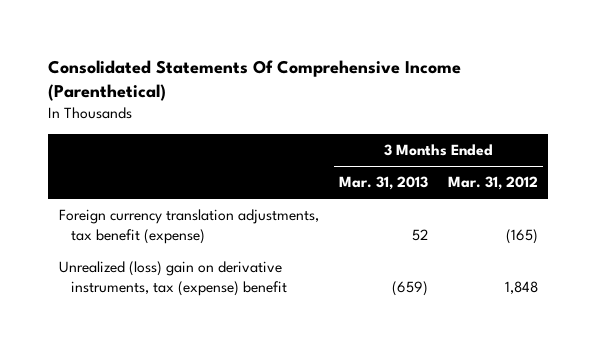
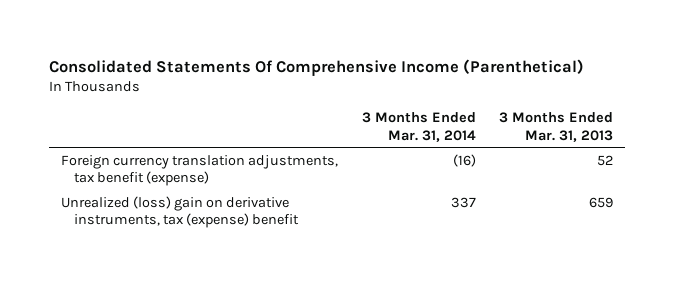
[448,176,539,191] Mar. 31, 2012 -> none
none -> [361,112,476,142] 3 Months Ended Mar. 31, 2014
[391,281,428,297] (659) -> [589,196,614,208] 659

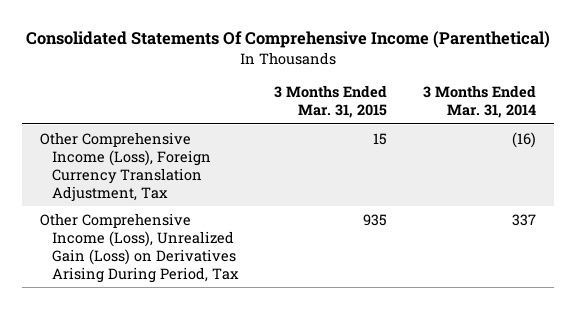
[499,112,614,142] 3 Months Ended Mar. 31, 2013 -> none
none -> [274,84,388,118] 3 Months Ended Mar. 31, 2015
[61,154,339,187] Foreign currency translation adjustments, tax benefit (expense) -> [39,131,211,202] Other Comprehensive Income (Loss), Foreign Currency Translation Adjustment, Tax
[61,195,300,229] Unrealized (loss) gain on derivative instruments, tax (expense) benefit -> [39,212,239,283] Other Comprehensive Income (Loss), Unrealized Gain (Loss) on Derivatives Arising During Period, Tax

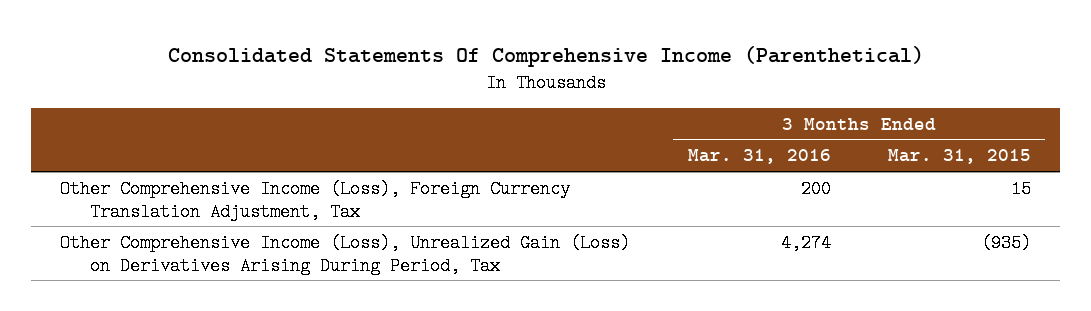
[423,84,537,118] 3 Months Ended Mar. 31, 2014 -> none
none -> [687,149,831,165] Mar. 31, 2016
[363,213,388,226] 935 -> [981,233,1032,252] (935)

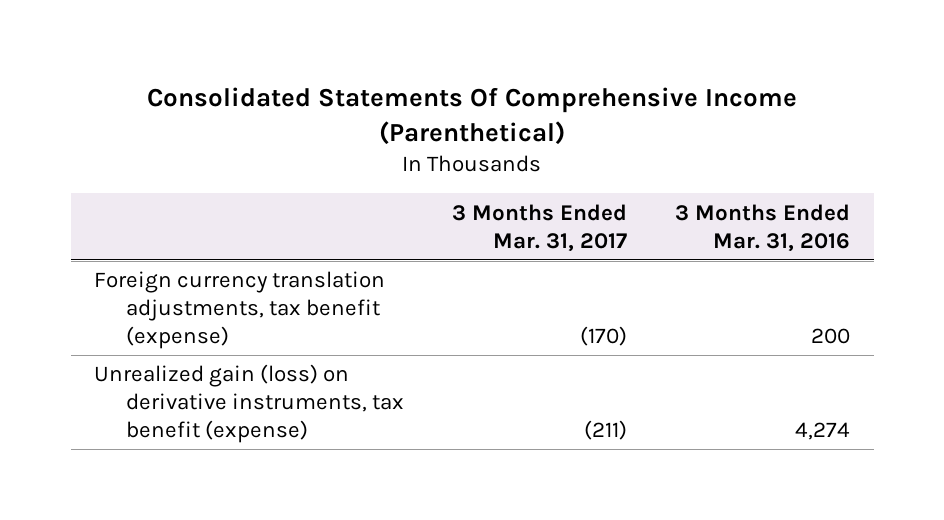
[888,149,1032,165] Mar. 31, 2015 -> none
none -> [452,203,628,252] 3 Months Ended Mar. 31, 2017
[60,179,571,221] Other Comprehensive Income (Loss), Foreign Currency Translation Adjustment, Tax -> [94,271,386,349] Foreign currency translation adjustments, tax benefit (expense)
[60,233,631,275] Other Comprehensive Income (Loss), Unrealized Gain (Loss) on Derivatives Arising During Period, Tax -> [94,364,405,443] Unrealized gain (loss) on derivative instruments, tax benefit (expense)

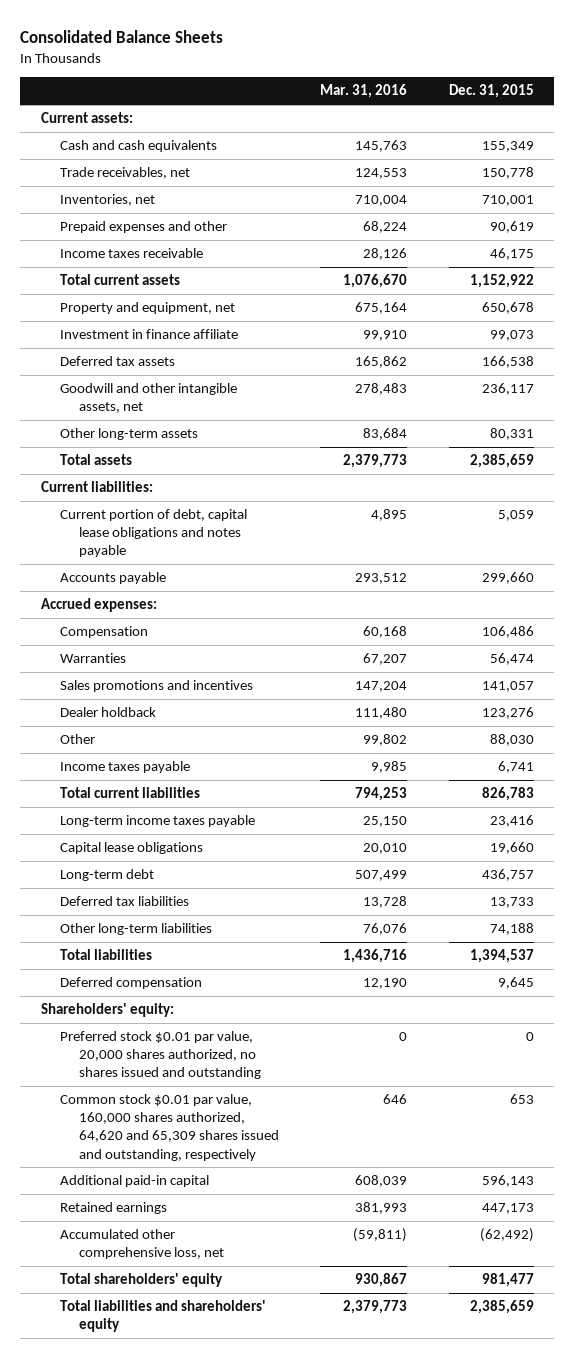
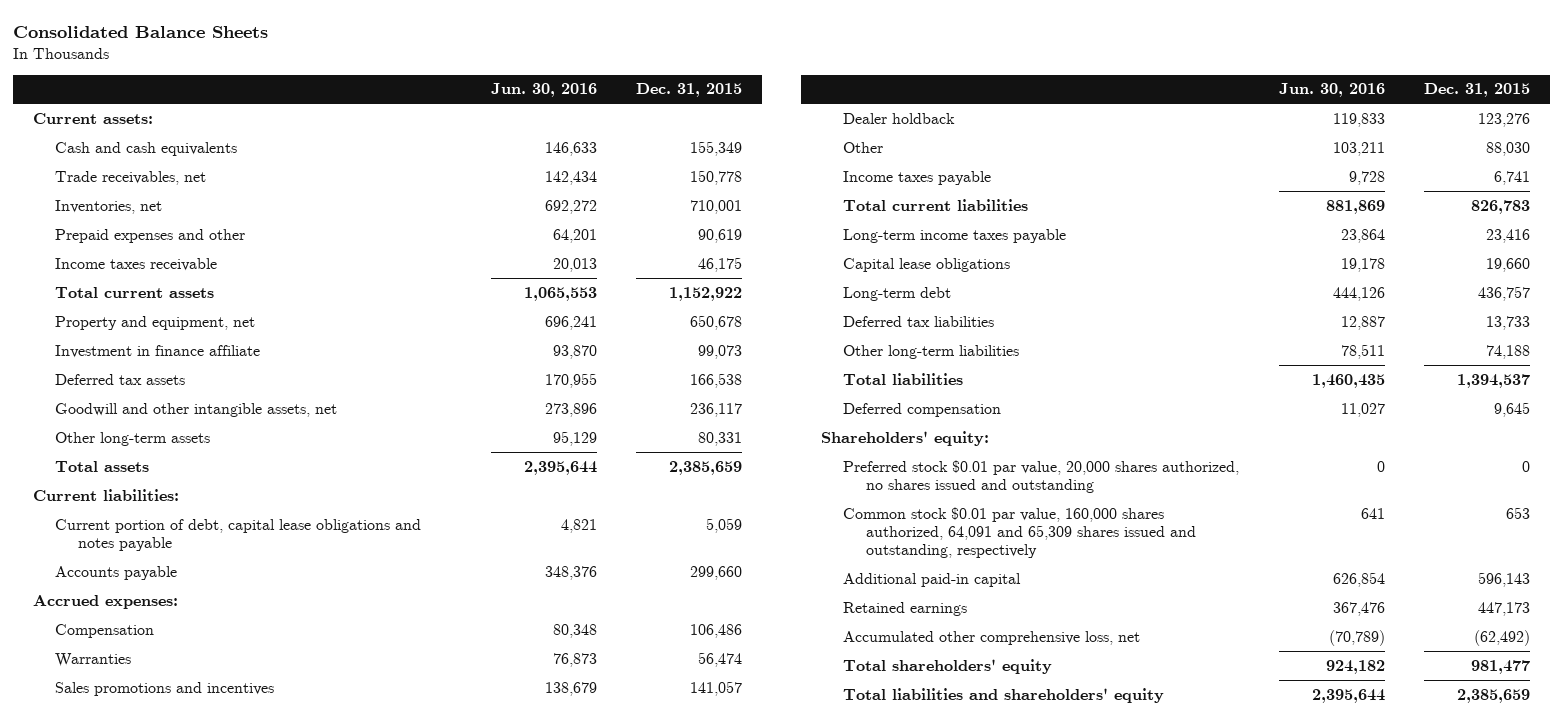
[320,84,408,99] Mar. 31, 2016 -> none
none -> [490,83,597,98] Jun. 30, 2016
[60,1094,280,1161] Common stock $0.01 par value, 160,000 shares authorized, 64,620 and 65,309 shares issued and outstanding, respectively -> [843,506,1196,558] Common stock $0.01 par value, 160,000 shares authorized, 64,091 and 65,309 shares issued and outstanding, respectively

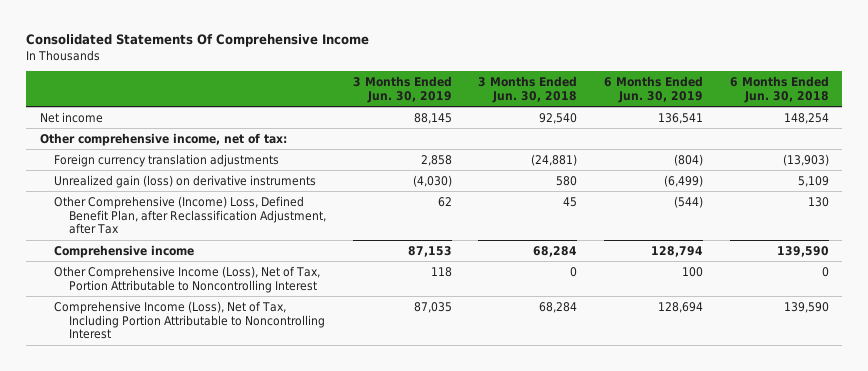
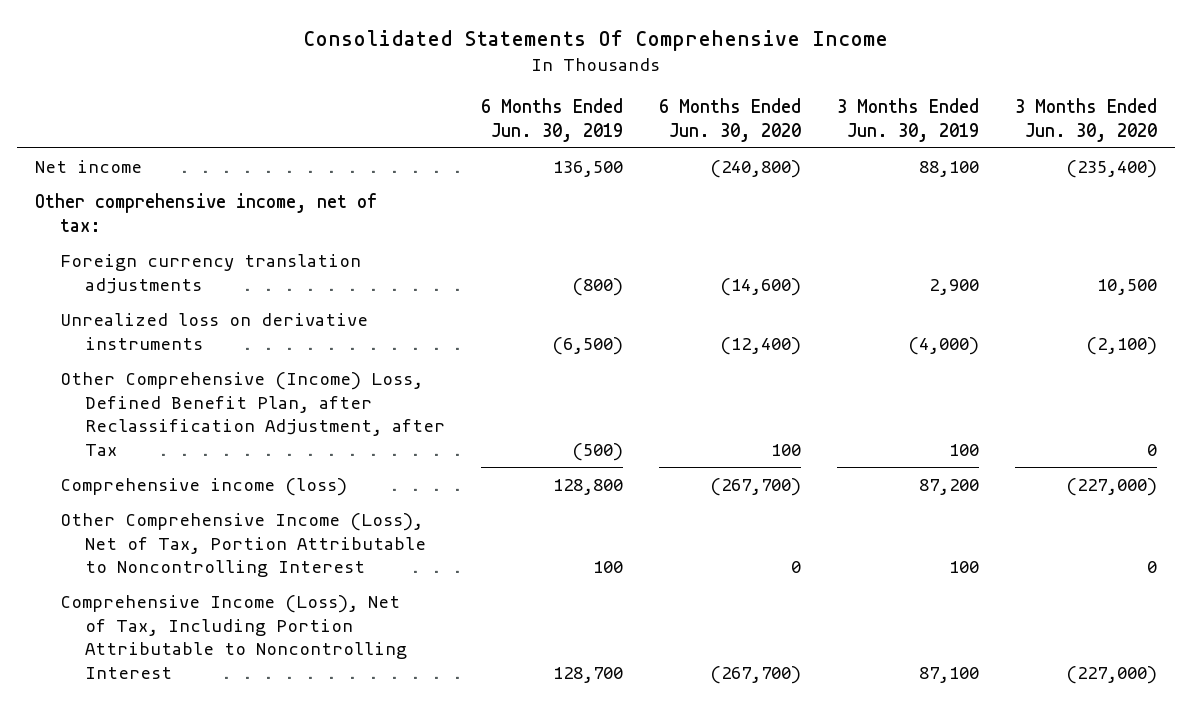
[478,76,578,103] 3 Months Ended Jun. 30, 2018 -> none
[729,76,829,103] 6 Months Ended Jun. 30, 2018 -> none
none -> [659,97,802,142] 6 Months Ended Jun. 30, 2020
none -> [1015,97,1158,142] 3 Months Ended Jun. 30, 2020
[413,112,452,124] 88,145 -> [919,160,980,177] 88,100
[657,112,703,124] 136,541 -> [553,160,624,177] 136,500
[420,154,452,166] 2,858 -> [929,278,980,295] 2,900
[673,153,703,166] (804) -> [572,277,624,296] (800)
[54,174,317,188] Unrealized gain (loss) on derivative instruments -> [60,312,369,350] Unrealized loss on derivative instruments
[412,174,452,187] (4,030) -> [908,336,980,355] (4,000)
[663,174,703,187] (6,499) -> [552,336,624,355] (6,500)
[437,196,452,207] 62 -> [949,443,980,456] 100
[673,195,703,208] (544) -> [572,442,624,461] (500)
[54,244,195,258] Comprehensive income -> [60,477,348,496] Comprehensive income (loss)
[407,245,452,257] 87,153 -> [919,478,980,495] 87,200
[650,245,703,257] 128,794 -> [553,478,624,495] 128,800
[430,266,452,277] 118 -> [949,561,980,574] 100
[413,301,452,313] 87,035 -> [919,666,980,683] 87,100
[657,301,703,313] 128,694 -> [553,666,624,683] 128,700

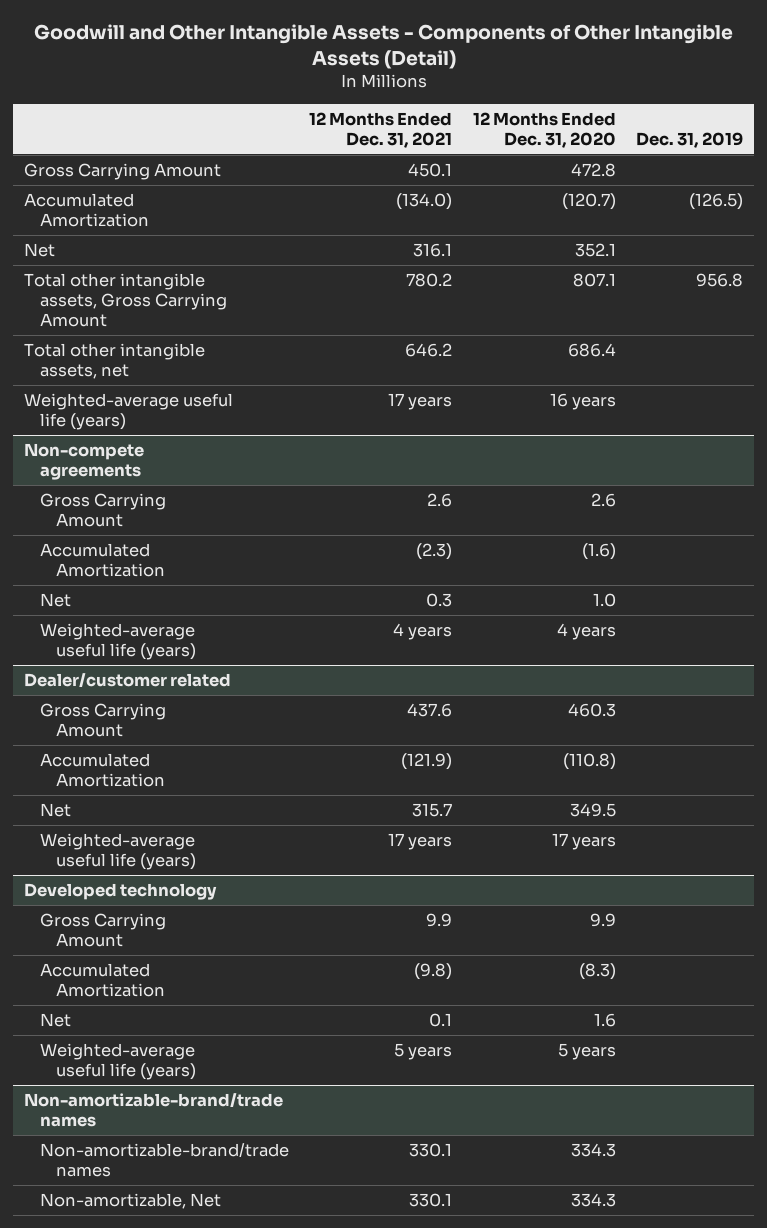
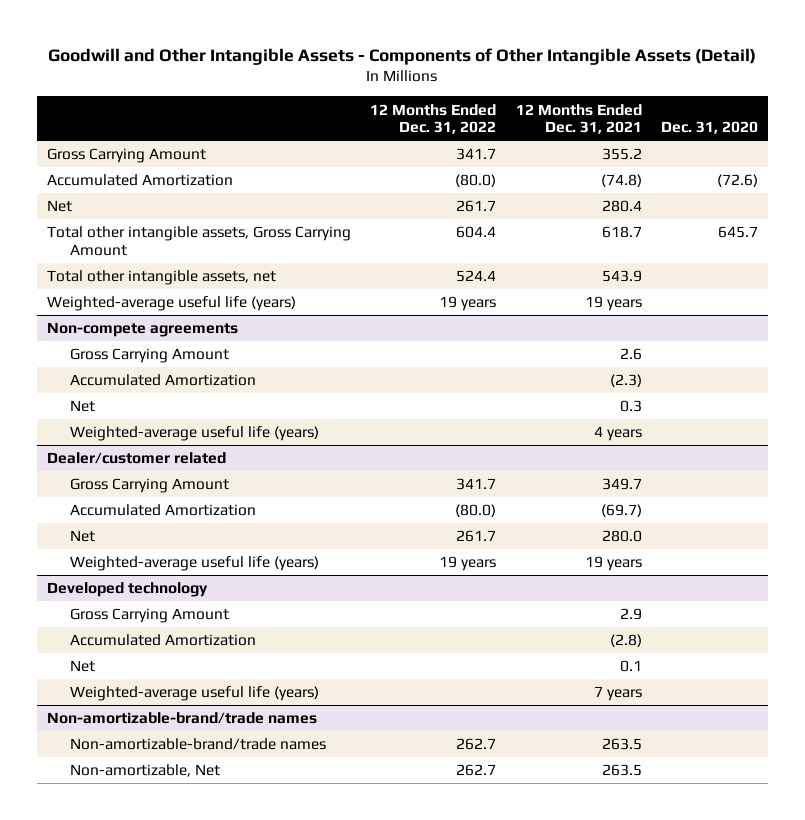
[472,111,616,148] 12 Months Ended Dec. 31, 2020 -> none
[636,131,744,148] Dec. 31, 2019 -> none
none -> [370,103,497,135] 12 Months Ended Dec. 31, 2022
none -> [661,121,759,135] Dec. 31, 2020
[408,163,453,178] 450.1 -> [601,148,642,161] 355.2
[396,193,453,211] (134.0) -> [600,174,642,188] (74.8)
[413,243,453,258] 316.1 -> [601,200,642,213] 280.4
[406,273,453,288] 780.2 -> [601,226,642,239] 618.7
[405,343,453,358] 646.2 -> [601,270,642,283] 543.9
[388,393,453,411] 17 years -> [584,296,642,312] 19 years
[407,703,453,718] 437.6 -> [601,478,642,491] 349.7
[401,753,453,771] (121.9) -> [600,504,642,518] (69.7)
[412,803,453,818] 315.7 -> [601,530,642,543] 280.0
[388,833,453,851] 17 years -> [584,556,642,572] 19 years
[426,913,453,928] 9.9 -> [619,608,642,621] 2.9
[414,963,453,981] (9.8) -> [609,634,642,648] (2.8)
[394,1043,453,1061] 5 years -> [593,686,642,702] 7 years
[409,1143,453,1158] 330.1 -> [601,738,642,751] 263.5
[409,1193,453,1208] 330.1 -> [601,764,642,777] 263.5

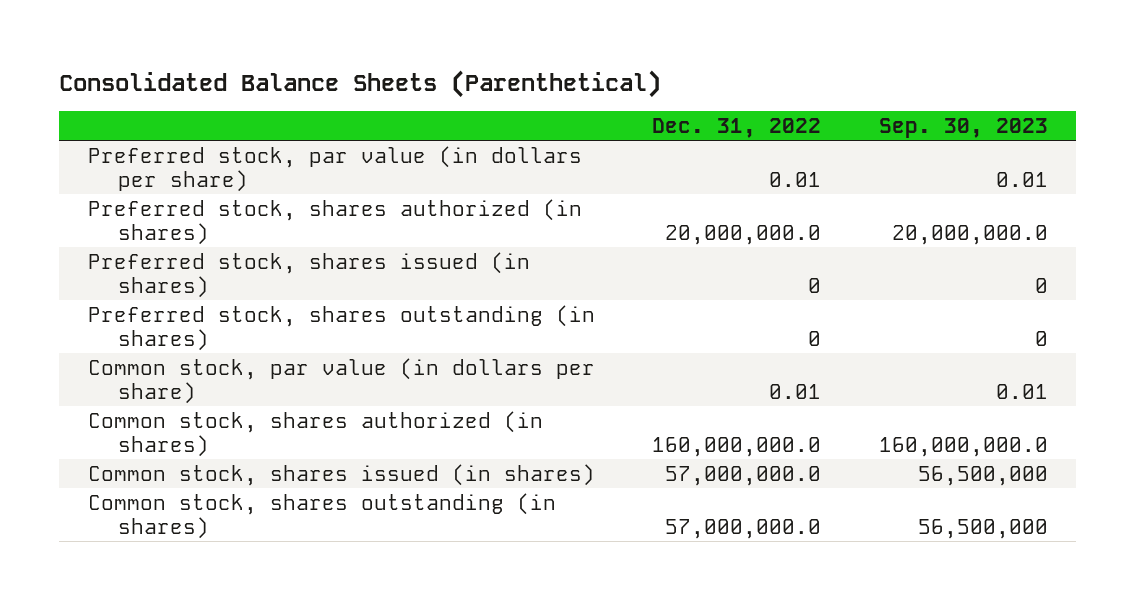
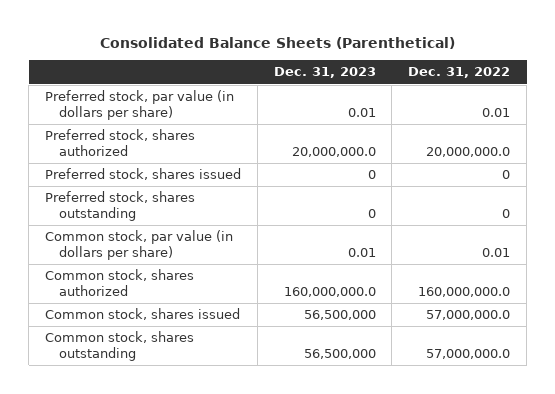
[878,117,1048,138] Sep. 30, 2023 -> none
none -> [273,67,376,79] Dec. 31, 2023
[87,198,582,245] Preferred stock, shares authorized (in shares) -> [44,129,195,156] Preferred stock, shares authorized
[87,251,530,298] Preferred stock, shares issued (in shares) -> [44,168,241,181] Preferred stock, shares issued
[87,304,595,351] Preferred stock, shares outstanding (in shares) -> [44,191,195,221] Preferred stock, shares outstanding
[87,410,543,457] Common stock, shares authorized (in shares) -> [44,269,194,296] Common stock, shares authorized
[87,463,595,486] Common stock, shares issued (in shares) -> [44,308,240,321] Common stock, shares issued
[87,492,556,539] Common stock, shares outstanding (in shares) -> [44,331,194,361] Common stock, shares outstanding

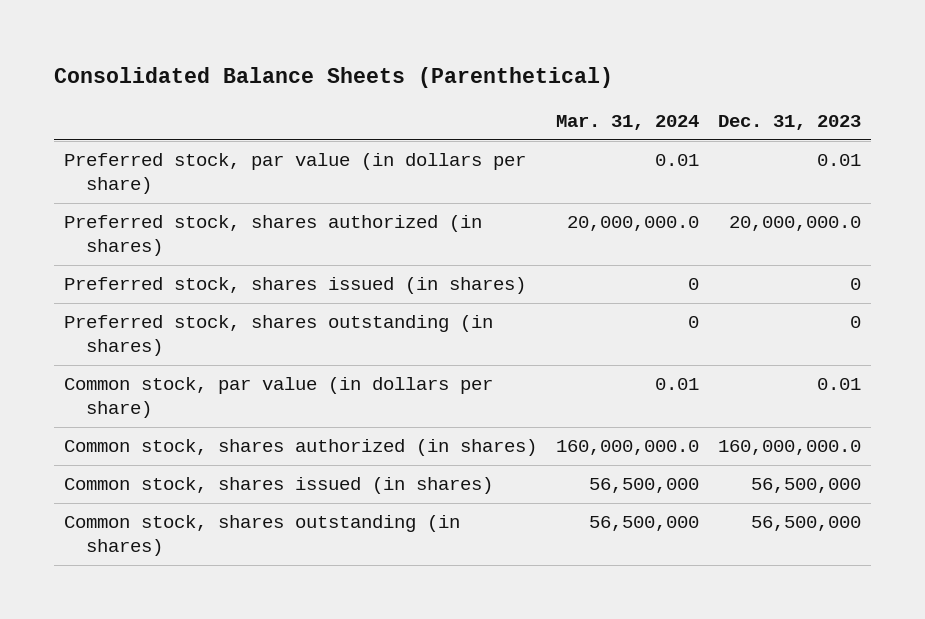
[408,67,511,79] Dec. 31, 2022 -> none
none -> [555,115,699,131] Mar. 31, 2024
[44,129,195,156] Preferred stock, shares authorized -> [63,215,482,256] Preferred stock, shares authorized (in shares)
[44,168,241,181] Preferred stock, shares issued -> [63,277,526,295] Preferred stock, shares issued (in shares)
[44,191,195,221] Preferred stock, shares outstanding -> [63,315,493,356] Preferred stock, shares outstanding (in shares)
[44,269,194,296] Common stock, shares authorized -> [63,439,537,457] Common stock, shares authorized (in shares)
[44,308,240,321] Common stock, shares issued -> [63,477,493,495] Common stock, shares issued (in shares)
[44,331,194,361] Common stock, shares outstanding -> [63,515,460,556] Common stock, shares outstanding (in shares)

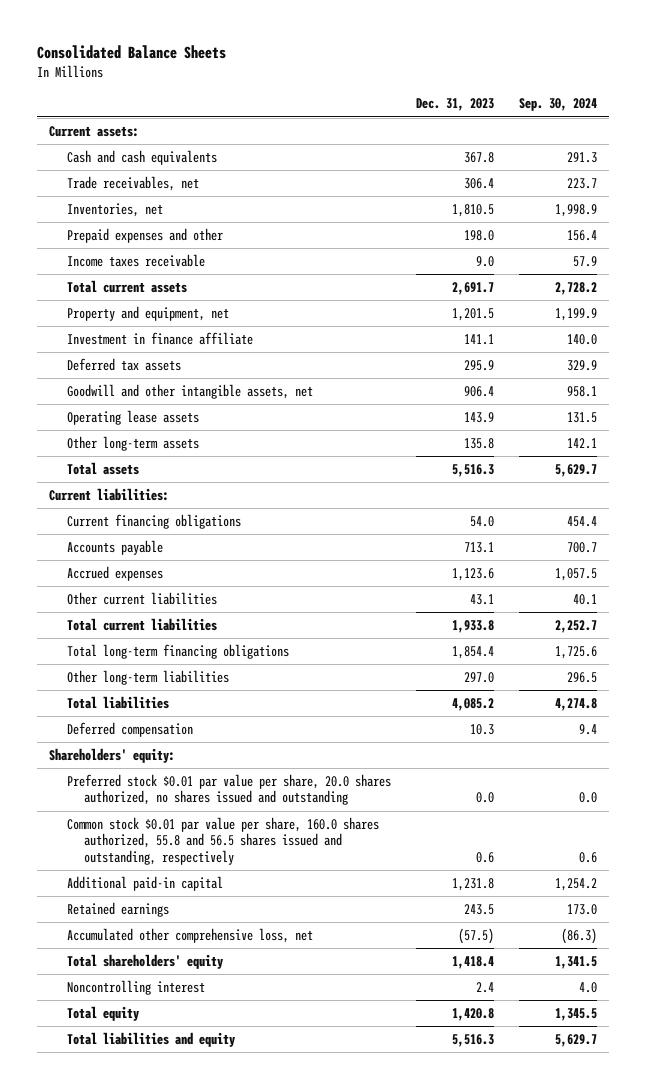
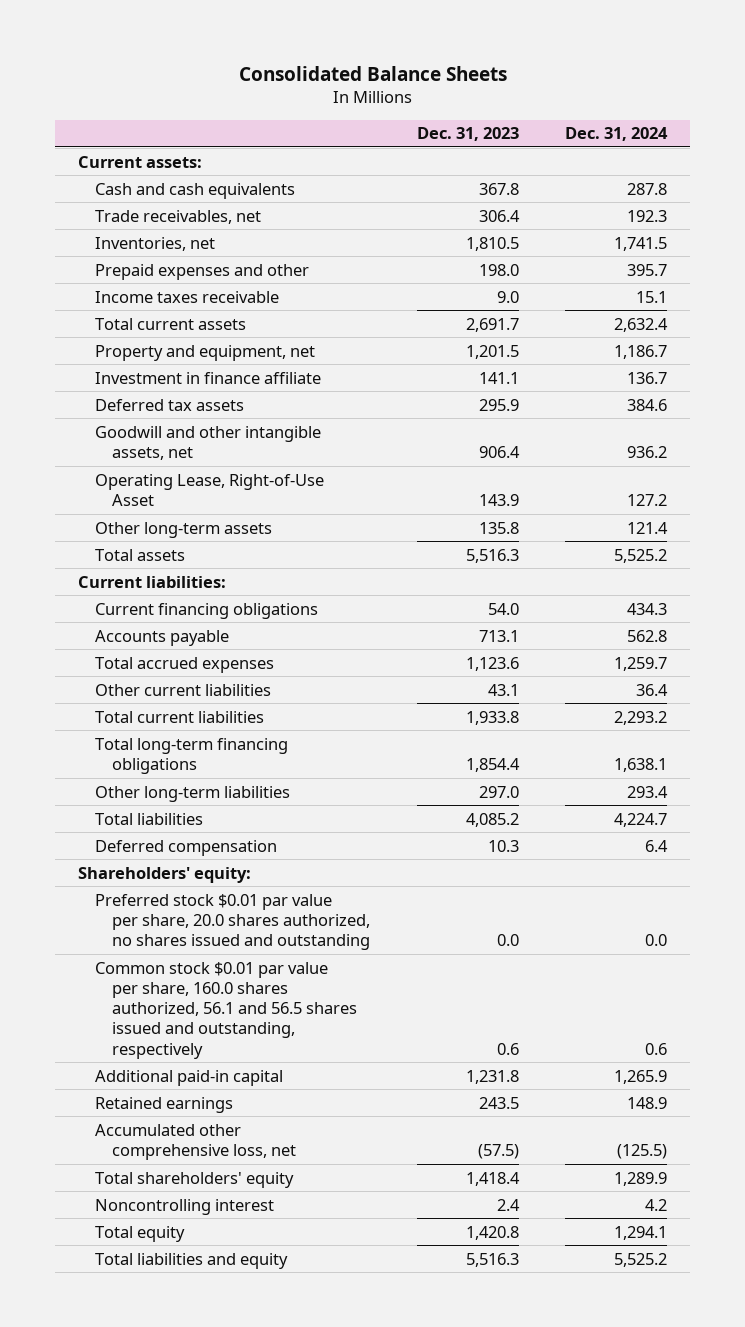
[518,98,597,112] Sep. 30, 2024 -> none
none -> [565,127,669,142] Dec. 31, 2024
[66,409,199,425] Operating lease assets -> [95,473,325,506] Operating Lease, Right-of-Use Asset
[66,565,163,581] Accrued expenses -> [95,656,275,673] Total accrued expenses
[66,816,379,866] Common stock $0.01 par value per share, 160.0 shares authorized, 55.8 and 56.5 shares issued and outstanding, respectively -> [95,961,358,1059] Common stock $0.01 par value per share, 160.0 shares authorized, 56.1 and 56.5 shares issued and outstanding, respectively

